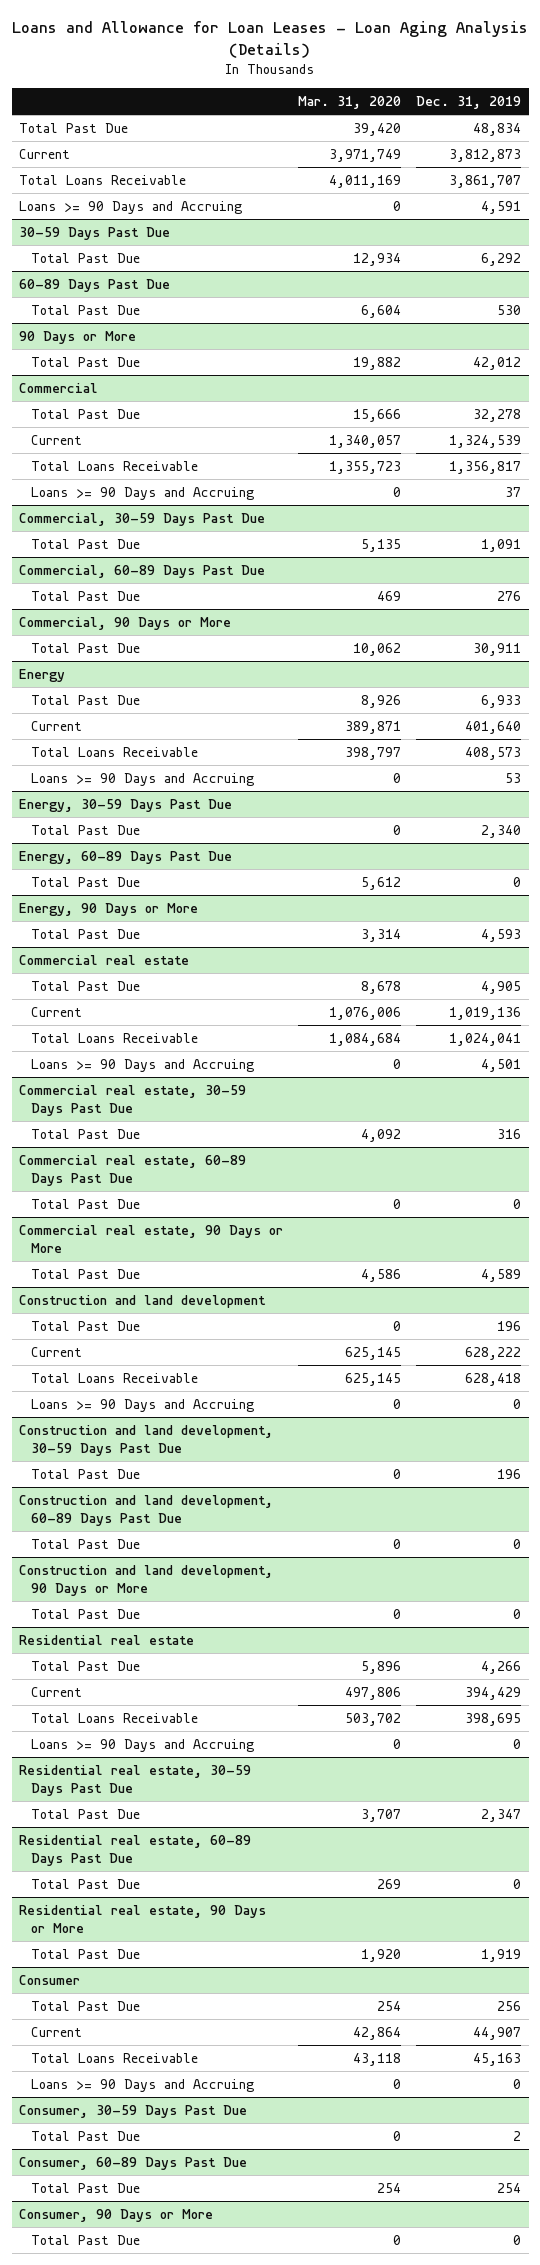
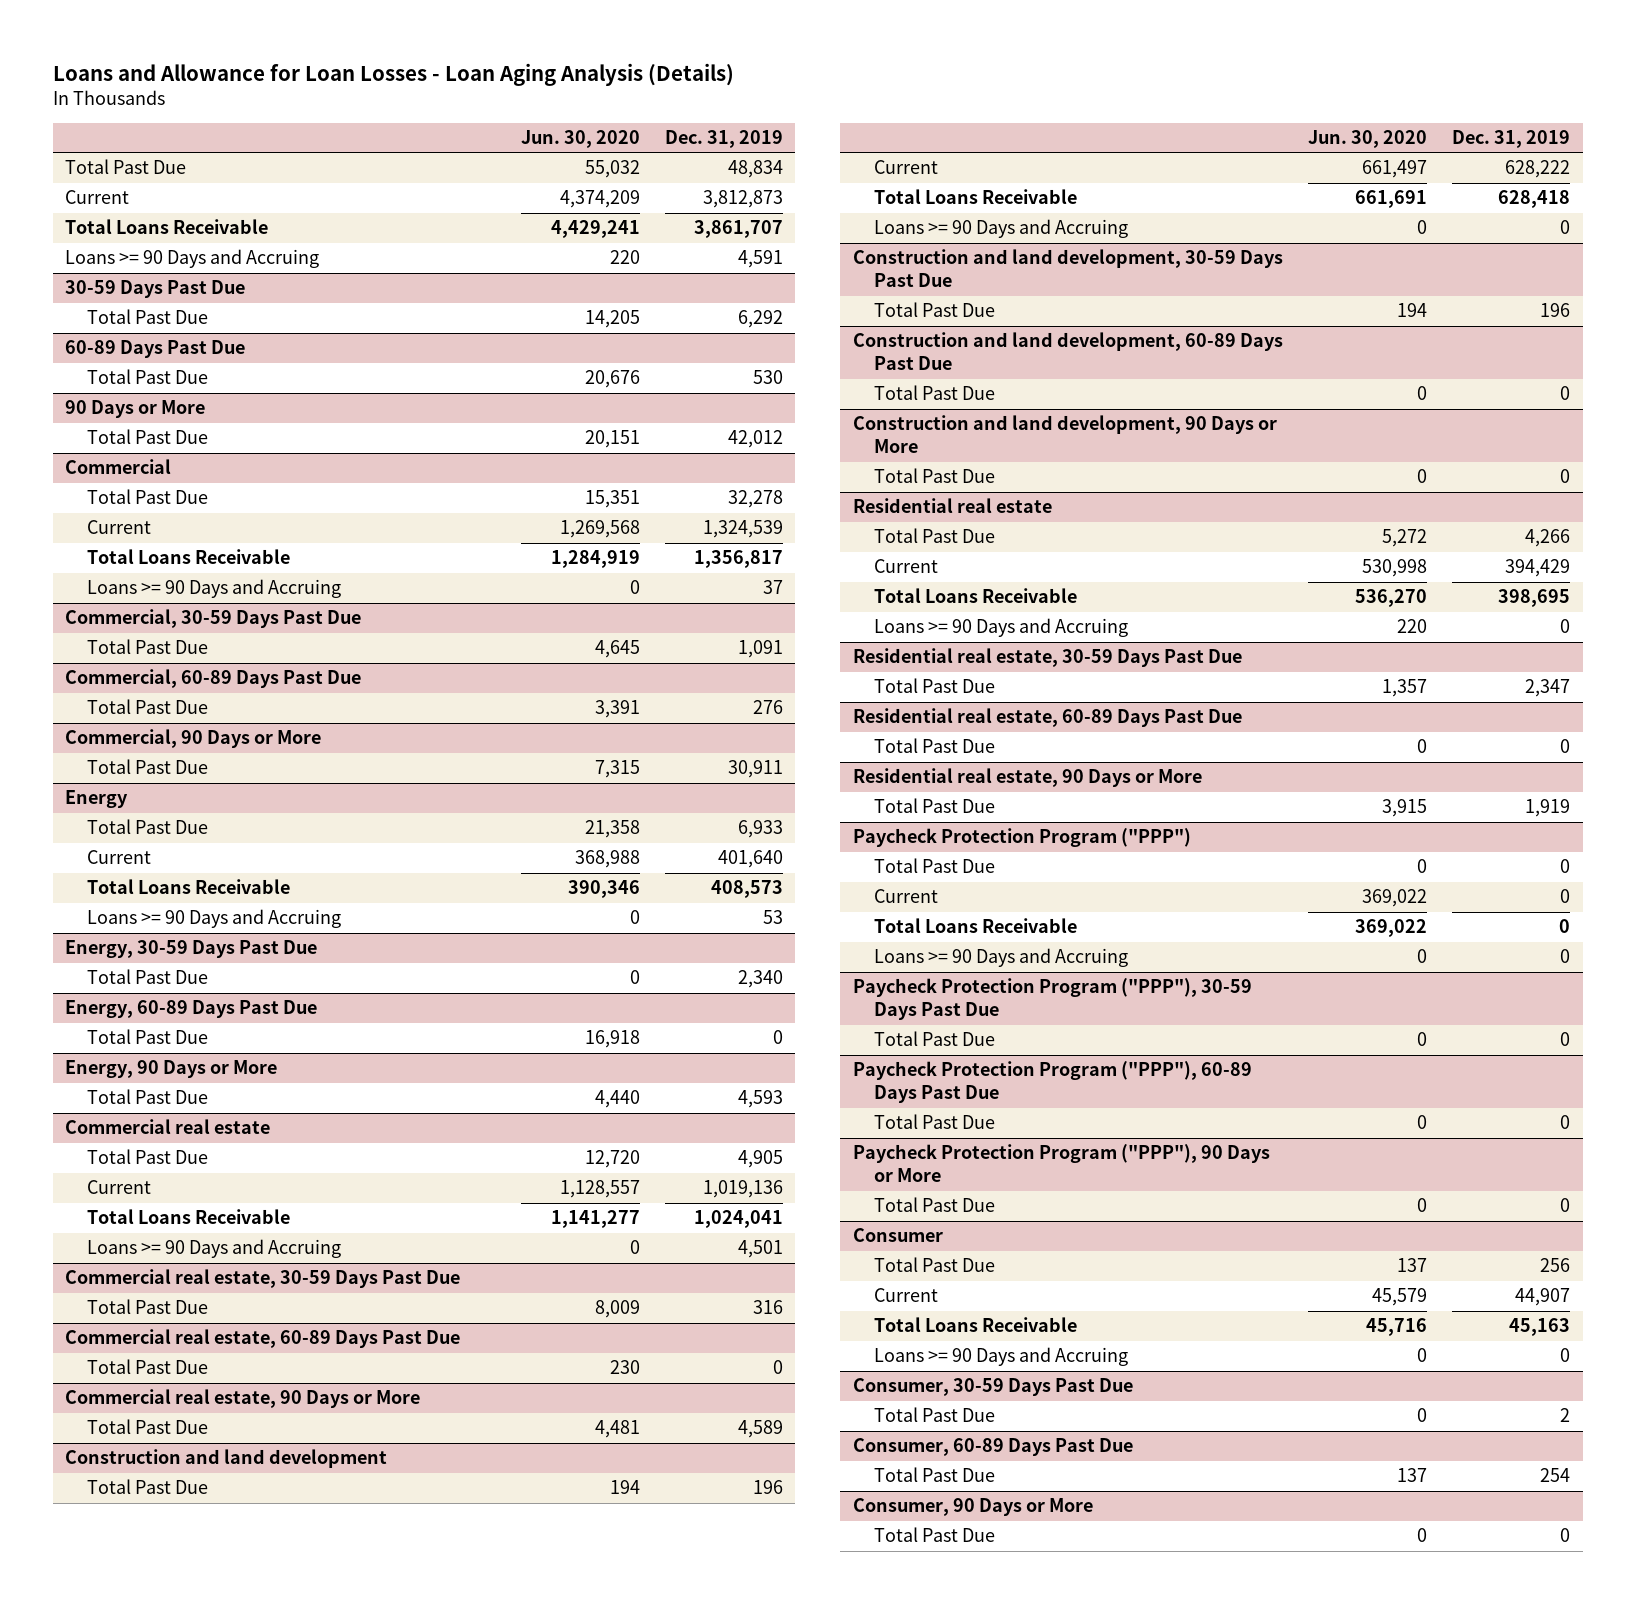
[12,21,529,59] Loans and Allowance for Loan Leases - Loan Aging Analysis (Details) -> [52,62,734,86] Loans and Allowance for Loan Losses - Loan Aging Analysis (Details)
[298,96,402,110] Mar. 31, 2020 -> none
none -> [520,130,640,149] Jun. 30, 2020
none -> [852,828,1191,848] Paycheck Protection Program ("PPP")
none -> [874,858,996,874] Total Past Due
none -> [874,889,939,904] Current
none -> [874,918,1078,934] Total Loans Receivable
none -> [874,948,1129,968] Loans >= 90 Days and Accruing
none -> [852,978,1252,1021] Paycheck Protection Program ("PPP"), 30-59 Days Past Due
none -> [874,1031,996,1047] Total Past Due
none -> [852,1061,1252,1104] Paycheck Protection Program ("PPP"), 60-89 Days Past Due
none -> [874,1114,996,1130] Total Past Due
none -> [852,1144,1270,1183] Paycheck Protection Program ("PPP"), 90 Days or More
none -> [874,1197,996,1213] Total Past Due

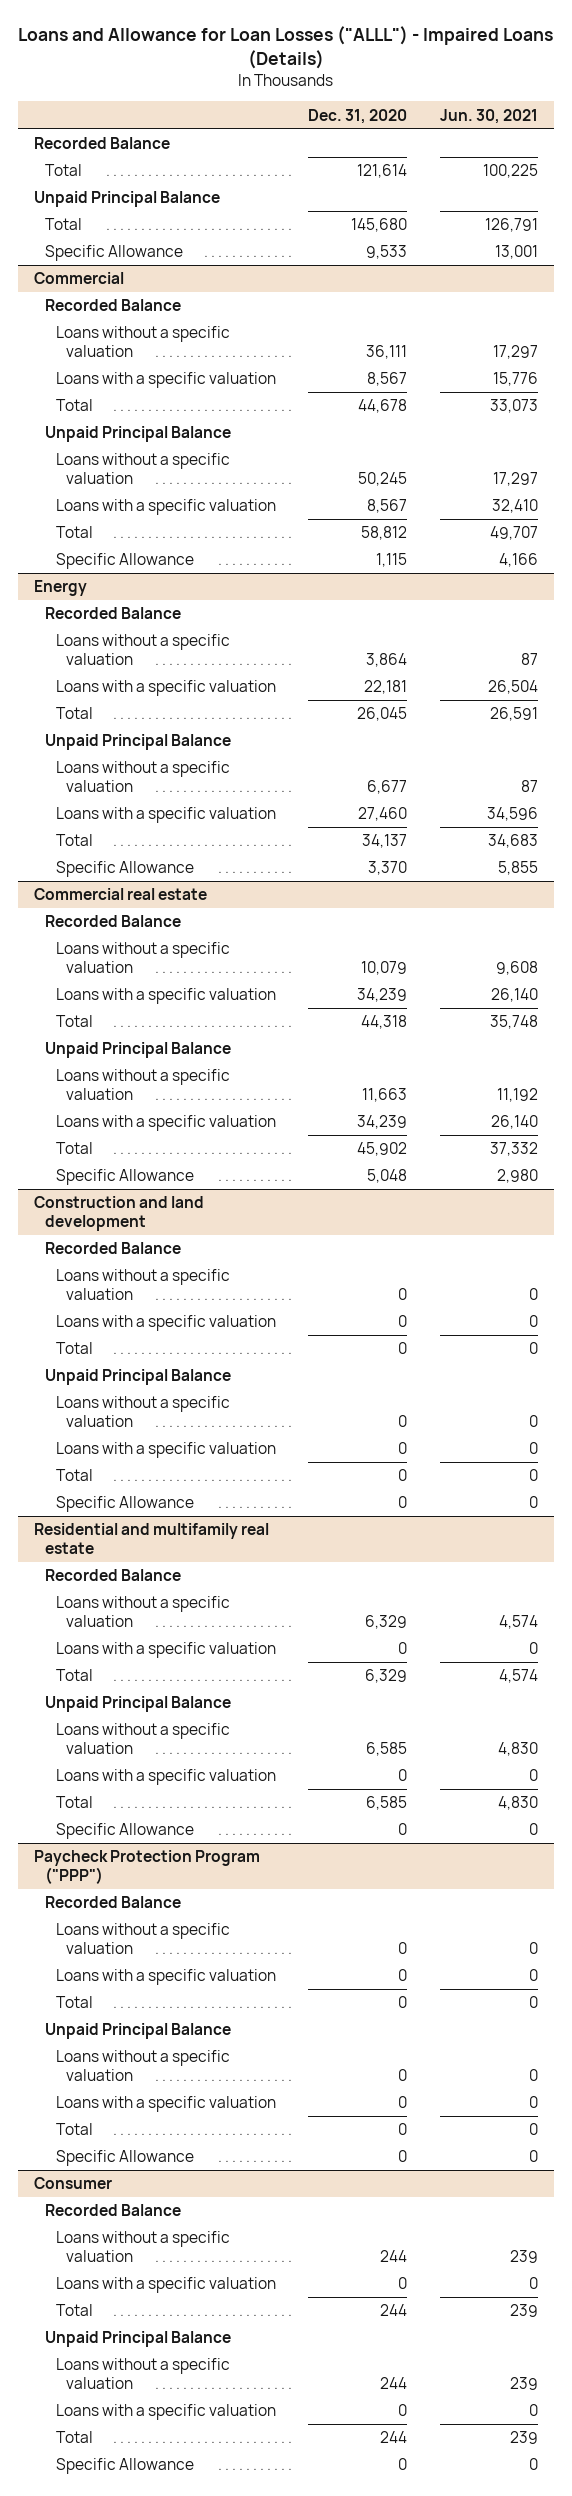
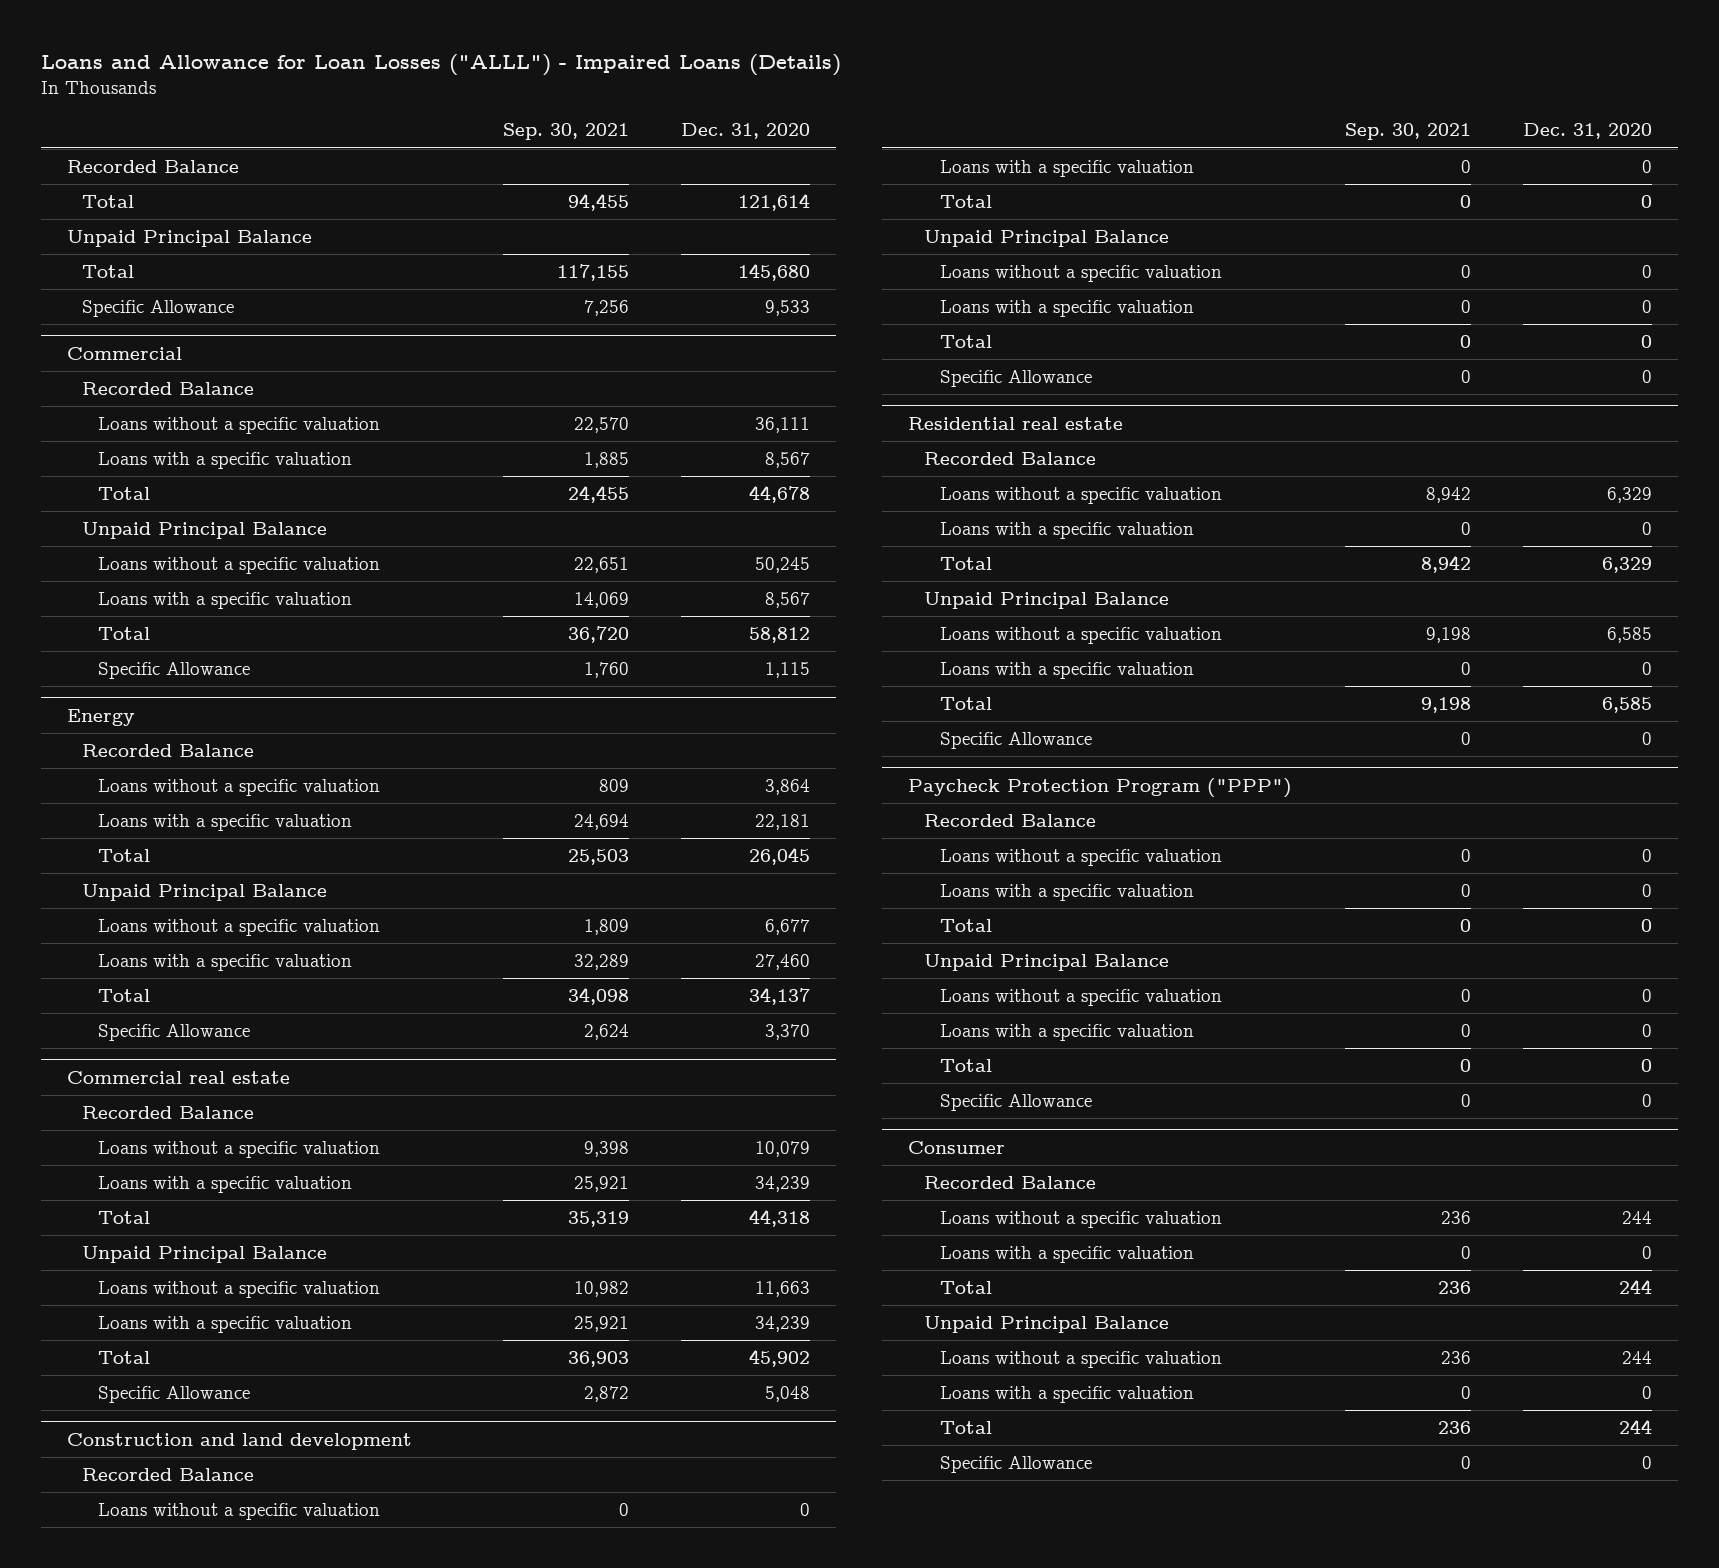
[439,108,538,124] Jun. 30, 2021 -> none
none -> [503,123,630,141] Sep. 30, 2021
[33,1523,269,1554] Residential and multifamily real estate -> [908,416,1124,430] Residential real estate

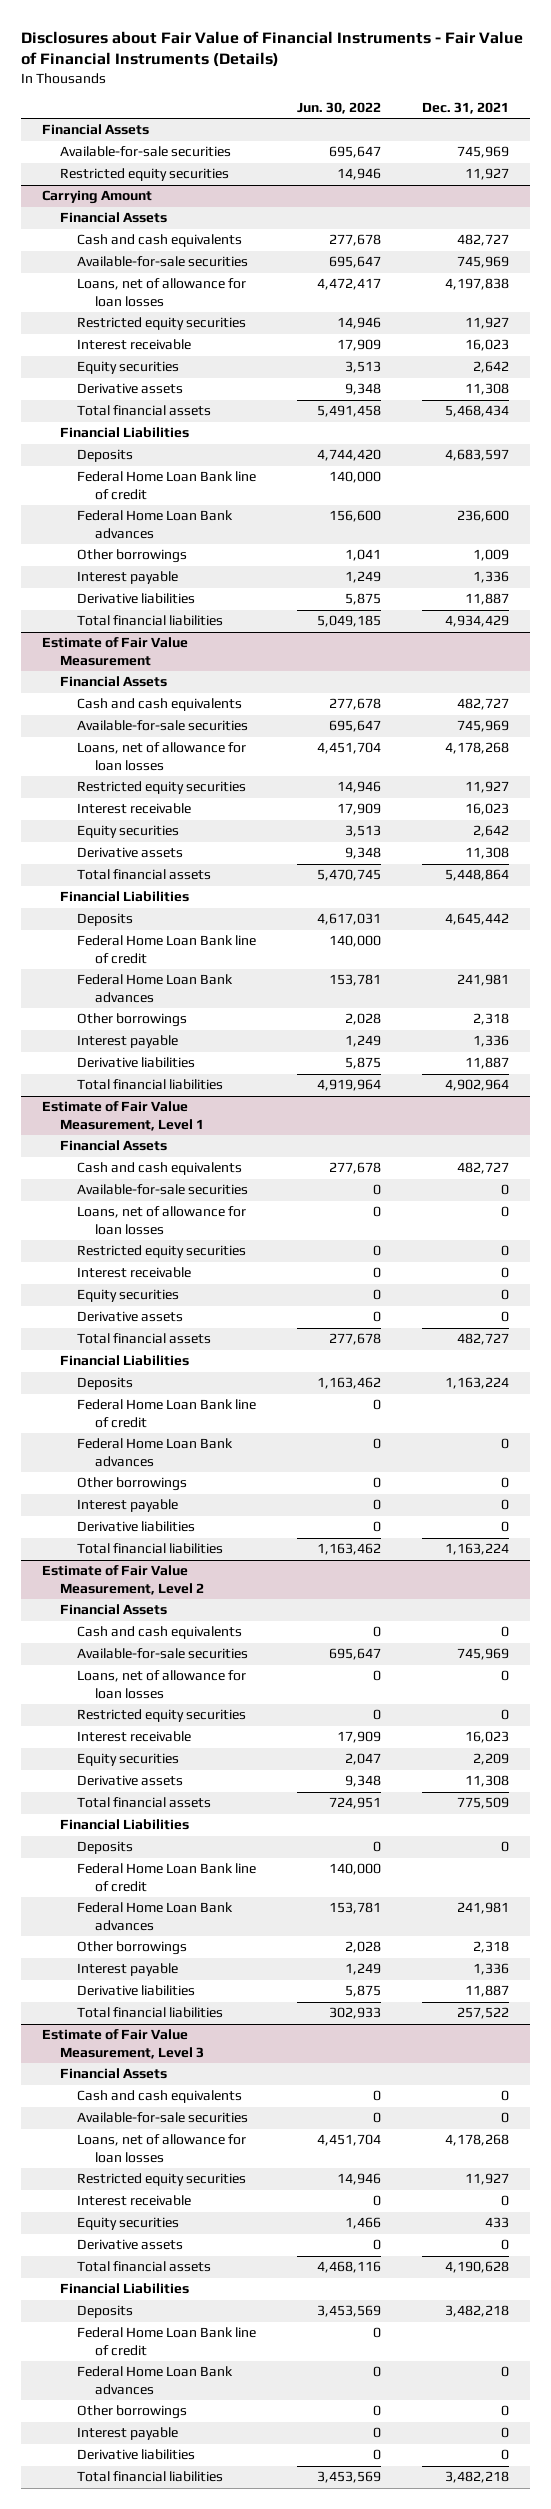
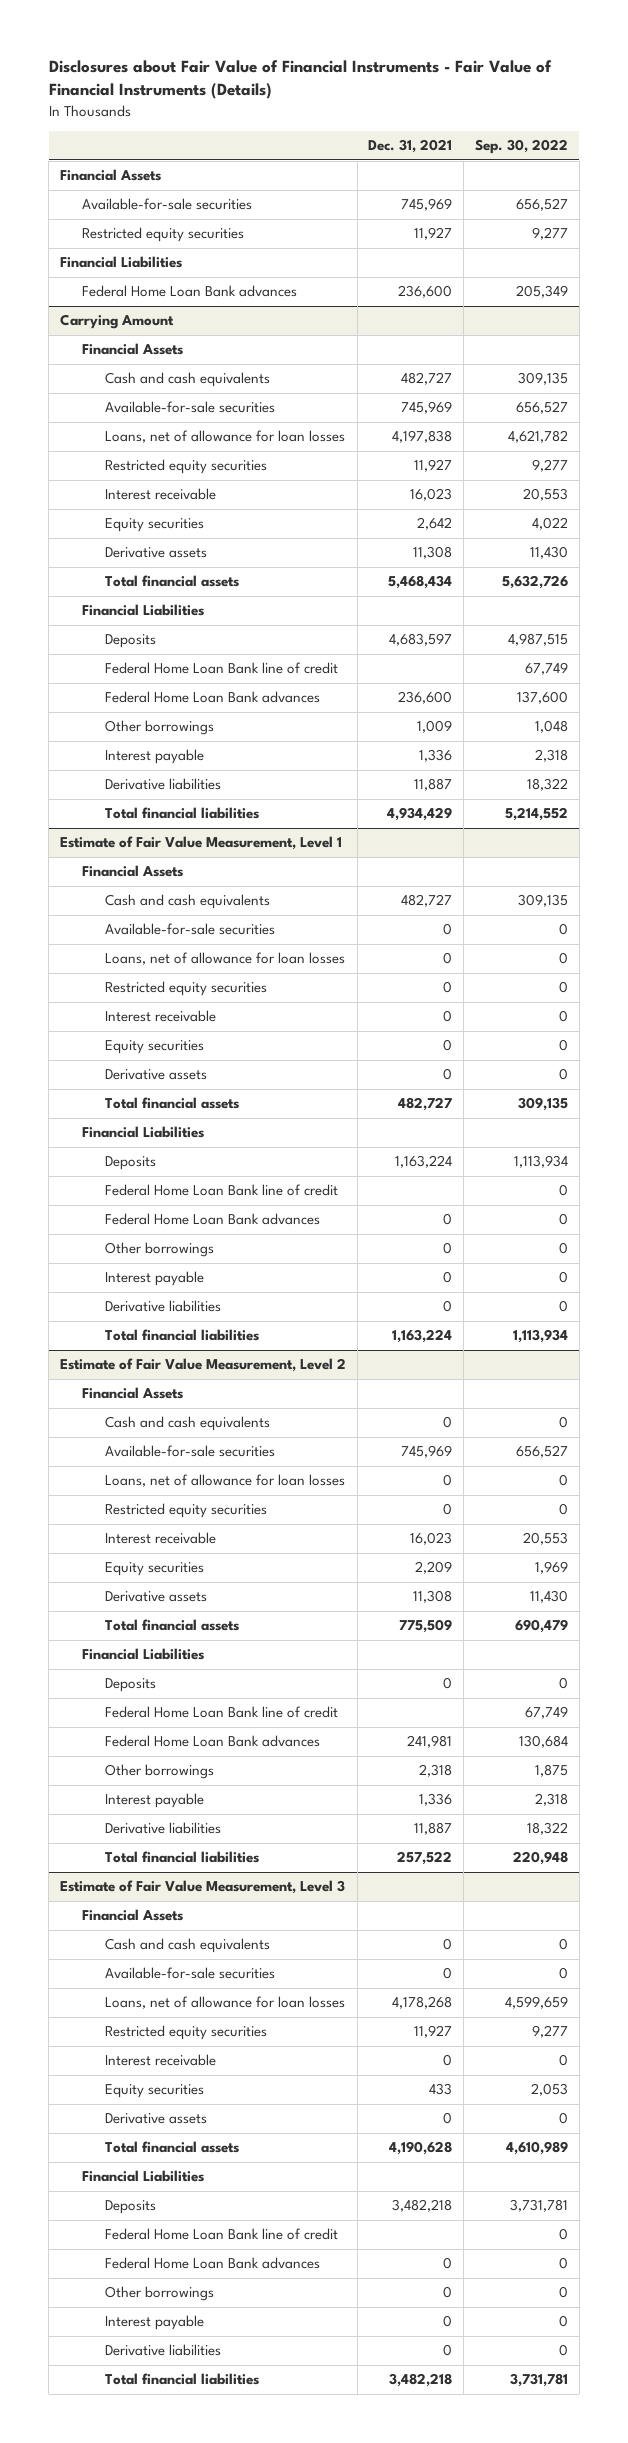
[297,102,382,115] Jun. 30, 2022 -> none
none -> [474,139,568,155] Sep. 30, 2022
none -> [60,256,183,269] Financial Liabilities
none -> [82,285,298,298] Federal Home Loan Bank advances
[41,637,188,666] Estimate of Fair Value Measurement -> none
[59,676,167,688] Financial Assets -> none
[77,698,243,712] Cash and cash equivalents -> none
[77,720,249,732] Available-for-sale securities -> none
[77,742,247,771] Loans, net of allowance for loan losses -> none
[77,781,247,795] Restricted equity securities -> none
[77,803,192,815] Interest receivable -> none
[77,825,180,839] Equity securities -> none
[77,847,184,859] Derivative assets -> none
[77,869,212,881] Total financial assets -> none
[59,891,189,903] Financial Liabilities -> none
[77,913,134,927] Deposits -> none
[77,935,257,964] Federal Home Loan Bank line of credit -> none
[77,974,234,1003] Federal Home Loan Bank advances -> none
[77,1013,188,1028] Other borrowings -> none
[77,1035,179,1049] Interest payable -> none
[77,1057,196,1069] Derivative liabilities -> none
[77,1079,224,1091] Total financial liabilities -> none

